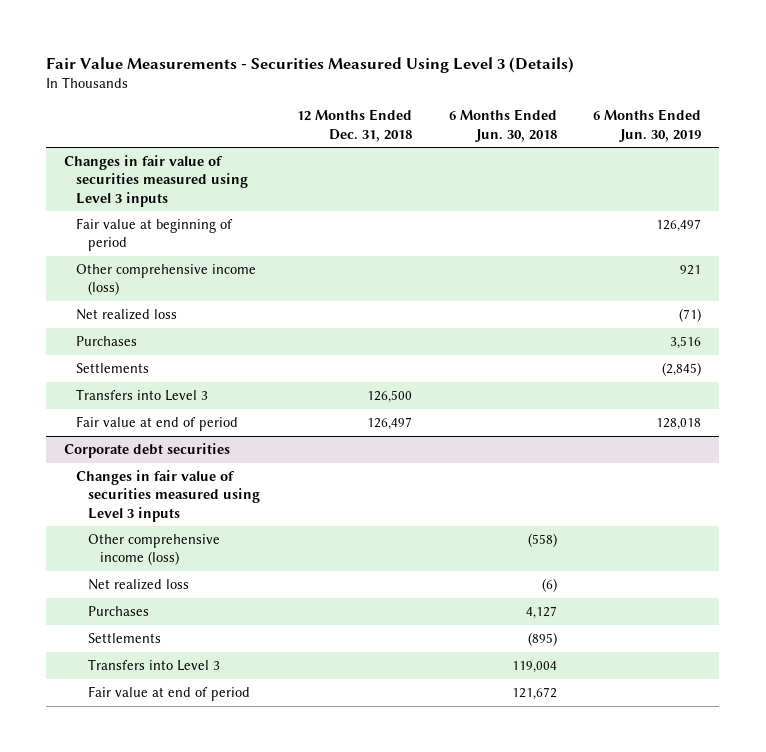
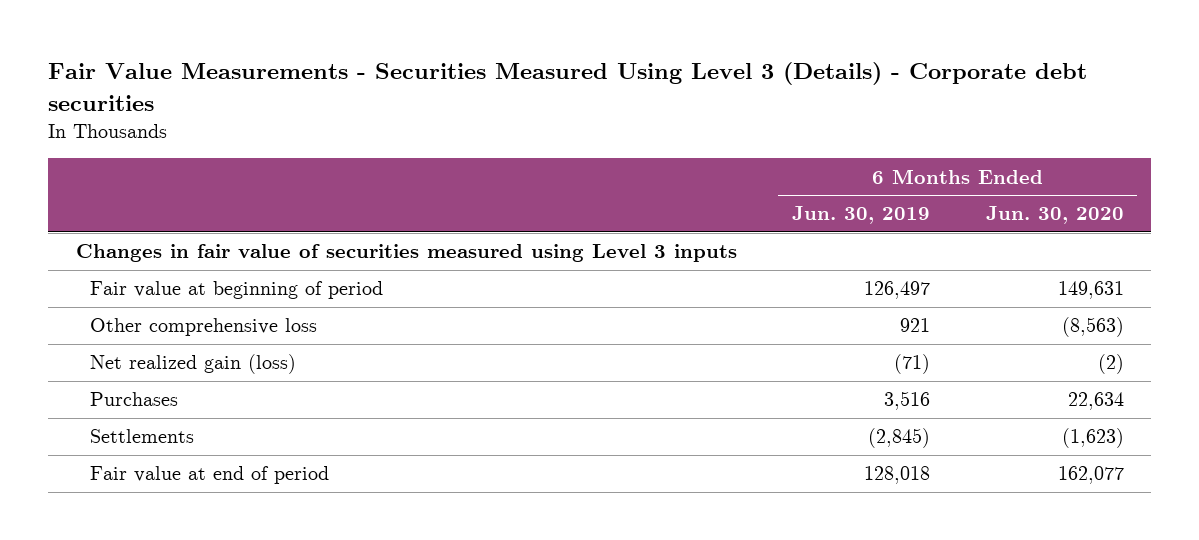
[46,56,575,73] Fair Value Measurements - Securities Measured Using Level 3 (Details) -> [47,62,1087,111] Fair Value Measurements - Securities Measured Using Level 3 (Details) - Corporate debt securities
[296,109,412,142] 12 Months Ended Dec. 31, 2018 -> none
[448,109,557,142] 6 Months Ended Jun. 30, 2018 -> none
none -> [985,206,1124,225] Jun. 30, 2020
[76,264,257,296] Other comprehensive income (loss) -> [90,318,318,337] Other comprehensive loss
[76,309,178,321] Net realized loss -> [90,354,297,375] Net realized gain (loss)
[76,389,209,402] Transfers into Level 3 -> none
[64,443,231,459] Corporate debt securities -> none
[76,470,261,522] Changes in fair value of securities measured using Level 3 inputs -> none
[88,534,221,566] Other comprehensive income (loss) -> none
[88,579,190,591] Net realized loss -> none
[88,606,150,617] Purchases -> none
[88,633,162,644] Settlements -> none
[88,659,221,672] Transfers into Level 3 -> none
[88,686,251,702] Fair value at end of period -> none

